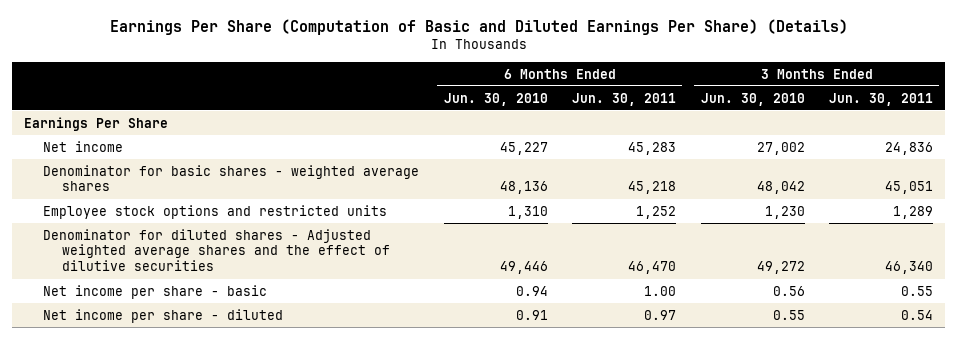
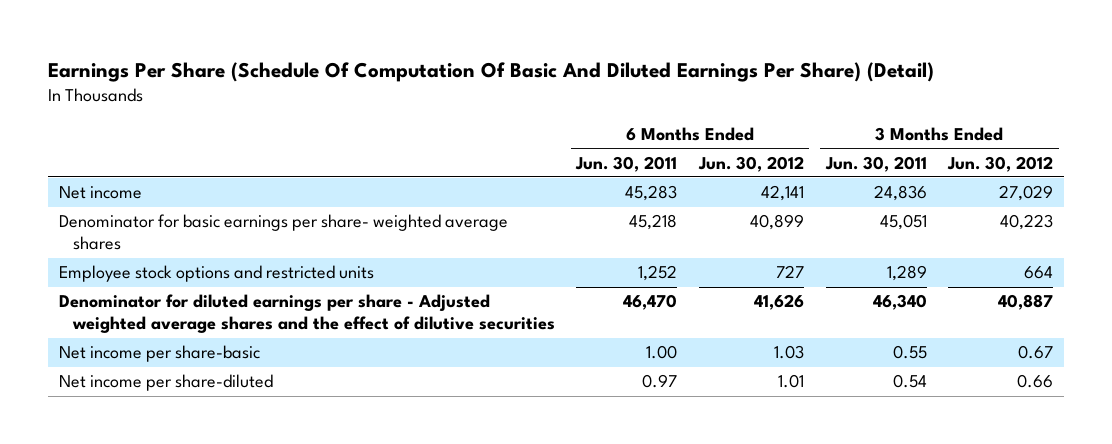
[109,18,848,35] Earnings Per Share (Computation of Basic and Diluted Earnings Per Share) (Details) -> [48,61,935,82] Earnings Per Share (Schedule Of Computation Of Basic And Diluted Earnings Per Share) (Detail)
[443,92,548,106] Jun. 30, 2010 -> none
[700,92,805,106] Jun. 30, 2010 -> none
none -> [697,155,804,172] Jun. 30, 2012
none -> [947,155,1054,172] Jun. 30, 2012
[24,116,169,131] Earnings Per Share -> none
[43,164,420,192] Denominator for basic shares - weighted average shares -> [59,214,509,251] Denominator for basic earnings per share- weighted average shares
[43,228,391,272] Denominator for diluted shares - Adjusted weighted average shares and the effect of dilutive securities -> [59,294,555,334] Denominator for diluted earnings per share - Adjusted weighted average shares and the effect of dilutive securities
[43,284,268,299] Net income per share - basic -> [59,345,261,363] Net income per share-basic
[43,308,284,323] Net income per share - diluted -> [59,374,274,392] Net income per share-diluted

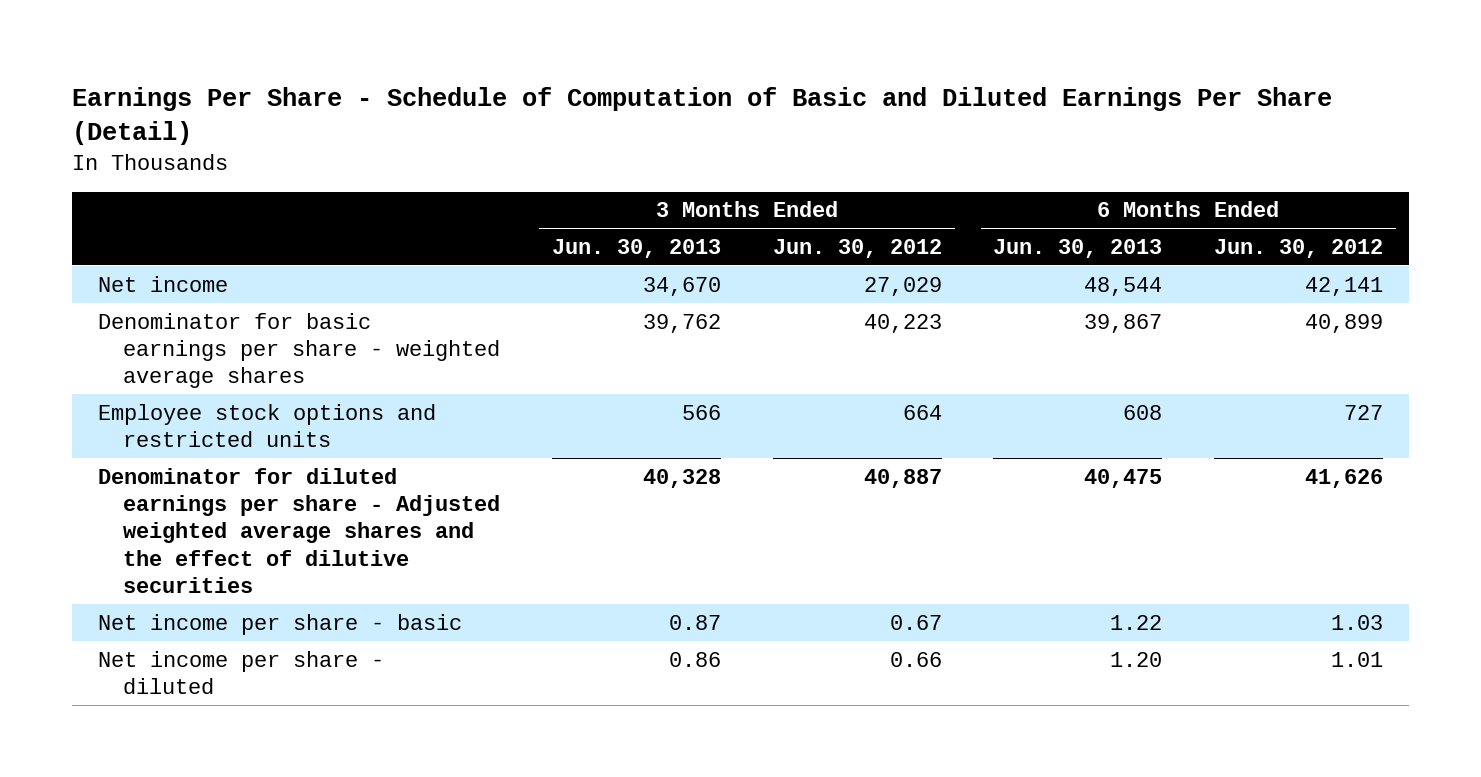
[48,61,935,82] Earnings Per Share (Schedule Of Computation Of Basic And Diluted Earnings Per Share) (Detail) -> [71,86,1332,145] Earnings Per Share - Schedule of Computation of Basic and Diluted Earnings Per Share (Detail)
[575,155,678,172] Jun. 30, 2011 -> none
[824,155,927,172] Jun. 30, 2011 -> none
none -> [552,238,722,258] Jun. 30, 2013
none -> [993,238,1163,258] Jun. 30, 2013
[59,214,509,251] Denominator for basic earnings per share- weighted average shares -> [97,312,501,389] Denominator for basic earnings per share - weighted average shares
[59,345,261,363] Net income per share-basic -> [97,613,462,635] Net income per share - basic
[59,374,274,392] Net income per share-diluted -> [97,650,384,694] Net income per share - diluted

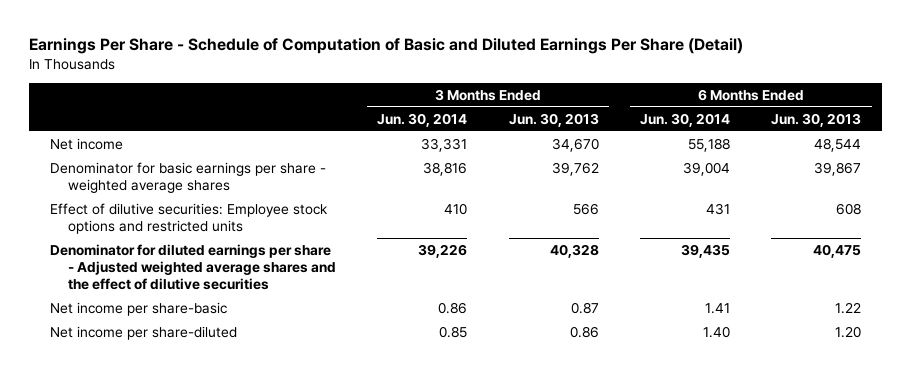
[772,238,942,258] Jun. 30, 2012 -> none
[1214,238,1384,258] Jun. 30, 2012 -> none
none -> [377,112,468,127] Jun. 30, 2014
none -> [639,112,730,127] Jun. 30, 2014
[97,403,436,447] Employee stock options and restricted units -> [49,202,328,234] Effect of dilutive securities: Employee stock options and restricted units
[97,613,462,635] Net income per share - basic -> [49,301,227,316] Net income per share-basic
[97,650,384,694] Net income per share - diluted -> [49,325,237,340] Net income per share-diluted

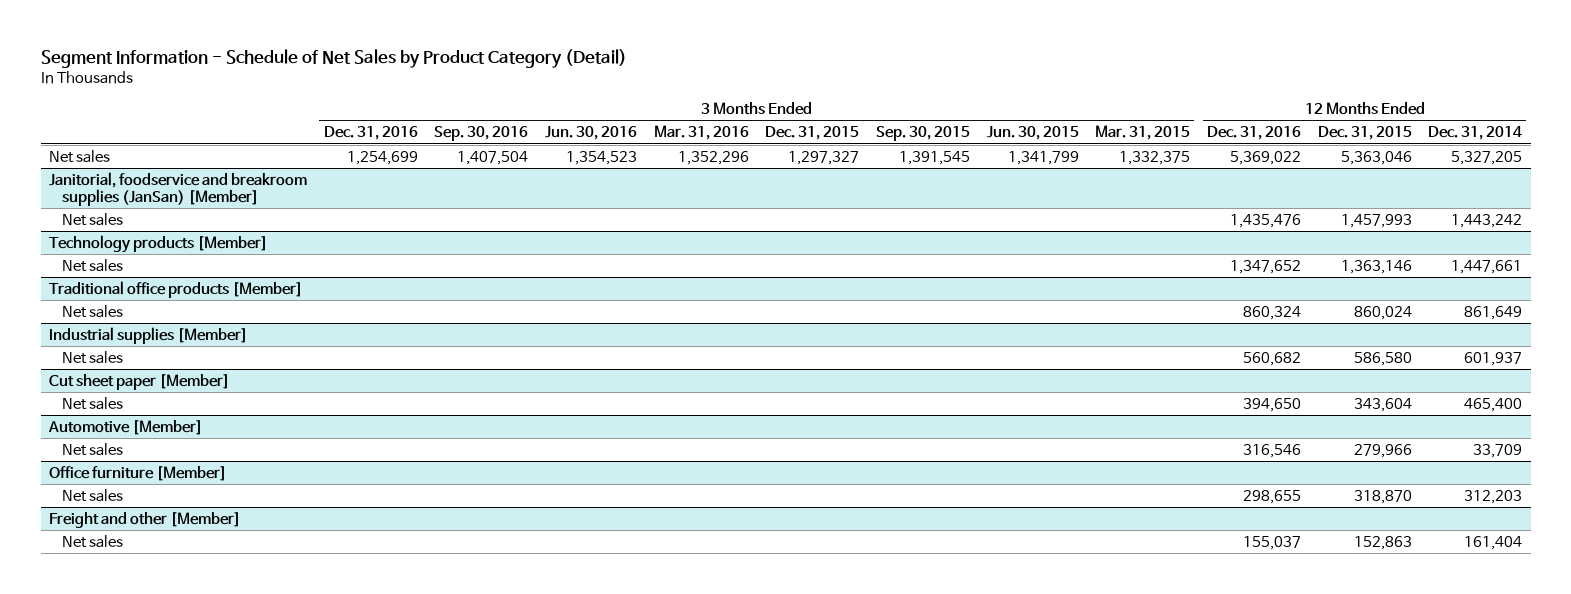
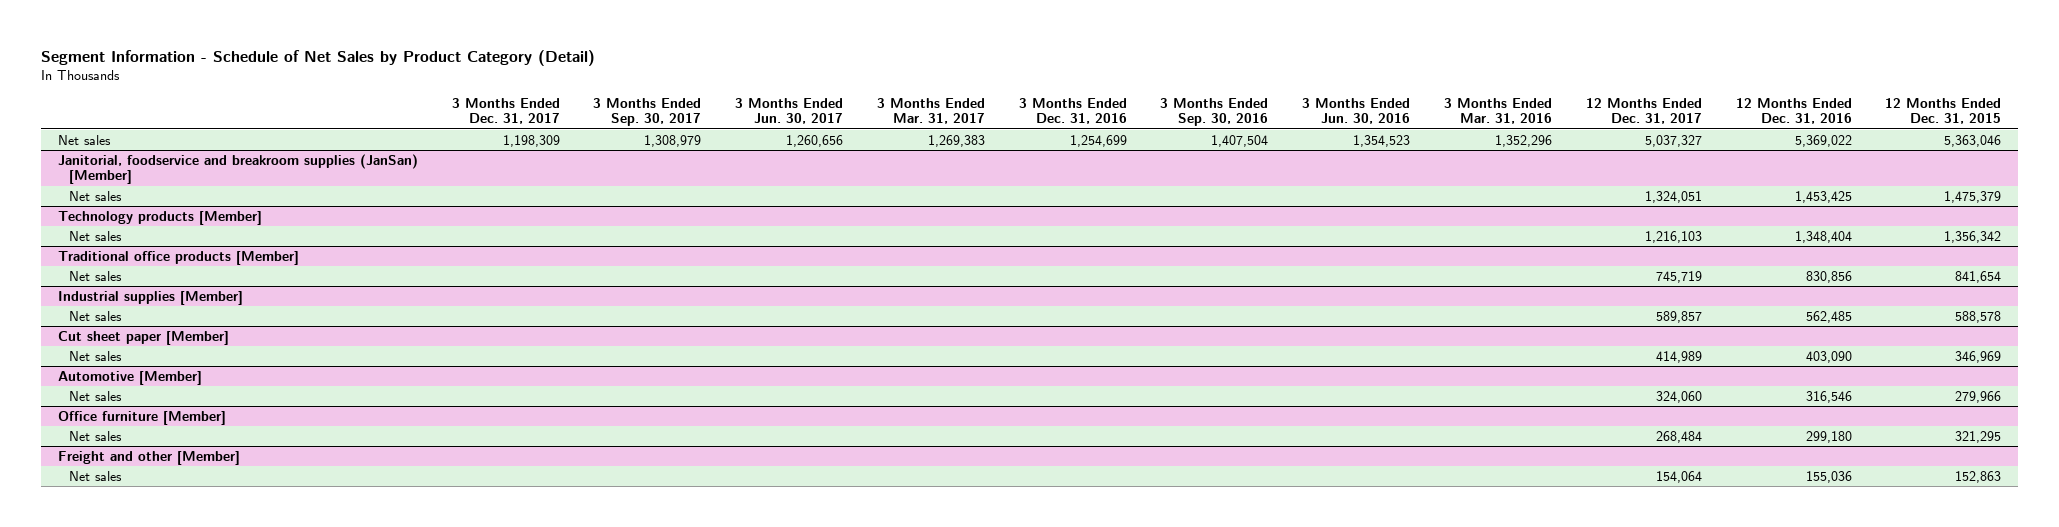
[765,126,860,141] Dec. 31, 2015 -> none
[875,126,970,142] Sep. 30, 2015 -> none
[986,126,1079,141] Jun. 30, 2015 -> none
[1095,125,1191,141] Mar. 31, 2015 -> none
[1428,126,1523,141] Dec. 31, 2014 -> none
none -> [451,97,560,125] 3 Months Ended Dec. 31, 2017
none -> [593,97,702,127] 3 Months Ended Sep. 30, 2017
none -> [735,97,844,125] 3 Months Ended Jun. 30, 2017
none -> [876,97,985,125] 3 Months Ended Mar. 31, 2017
none -> [1585,97,1702,125] 12 Months Ended Dec. 31, 2017
[1229,213,1301,228] 1,435,476 -> [1794,190,1852,203] 1,453,425
[1340,213,1412,228] 1,457,993 -> [1944,190,2002,203] 1,475,379
[1229,259,1301,274] 1,347,652 -> [1794,230,1852,243] 1,348,404
[1340,259,1412,274] 1,363,146 -> [1944,230,2002,243] 1,356,342
[1242,305,1301,320] 860,324 -> [1805,270,1852,283] 830,856
[1353,305,1412,320] 860,024 -> [1955,270,2002,283] 841,654
[1242,351,1301,366] 560,682 -> [1805,310,1852,323] 562,485
[1353,351,1412,366] 586,580 -> [1955,310,2002,323] 588,578
[1242,397,1301,412] 394,650 -> [1805,350,1852,363] 403,090
[1353,397,1412,412] 343,604 -> [1955,350,2002,363] 346,969
[1242,489,1301,504] 298,655 -> [1805,430,1852,443] 299,180
[1353,489,1412,504] 318,870 -> [1955,430,2002,443] 321,295
[1242,535,1301,550] 155,037 -> [1805,470,1852,483] 155,036

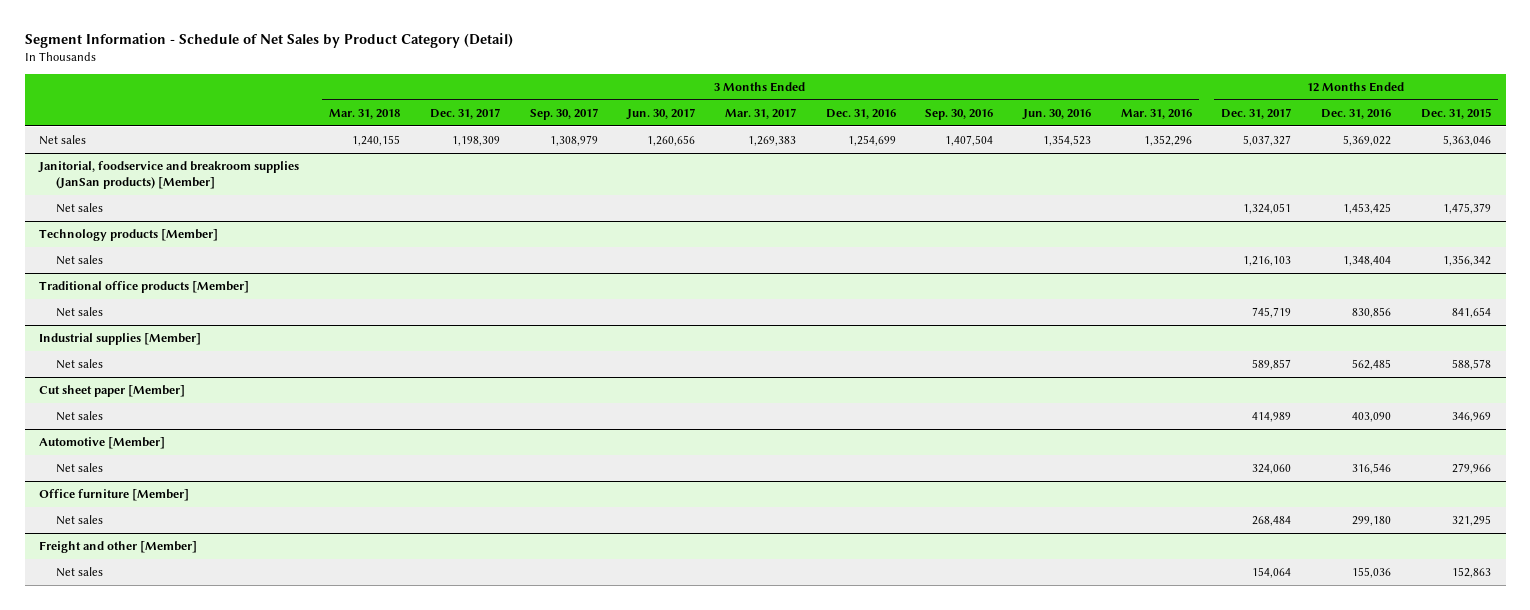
none -> [329,108,401,119] Mar. 31, 2018
[57,153,418,185] Janitorial, foodservice and breakroom supplies (JanSan) [Member] -> [38,161,300,190] Janitorial, foodservice and breakroom supplies (JanSan products) [Member]

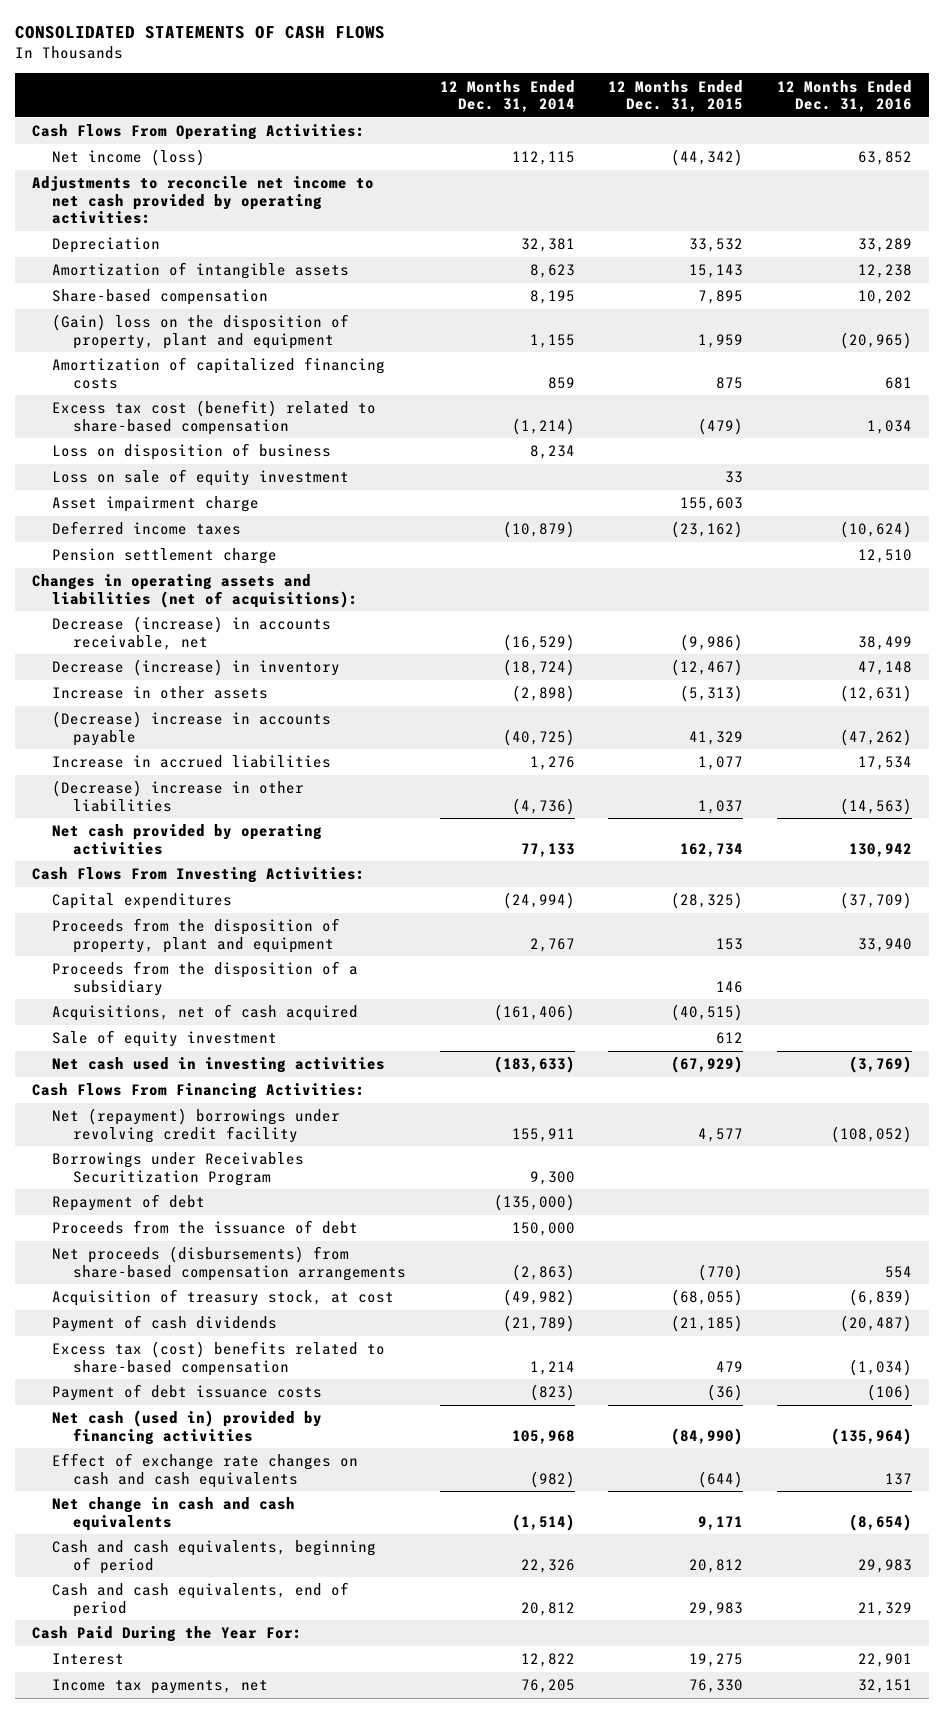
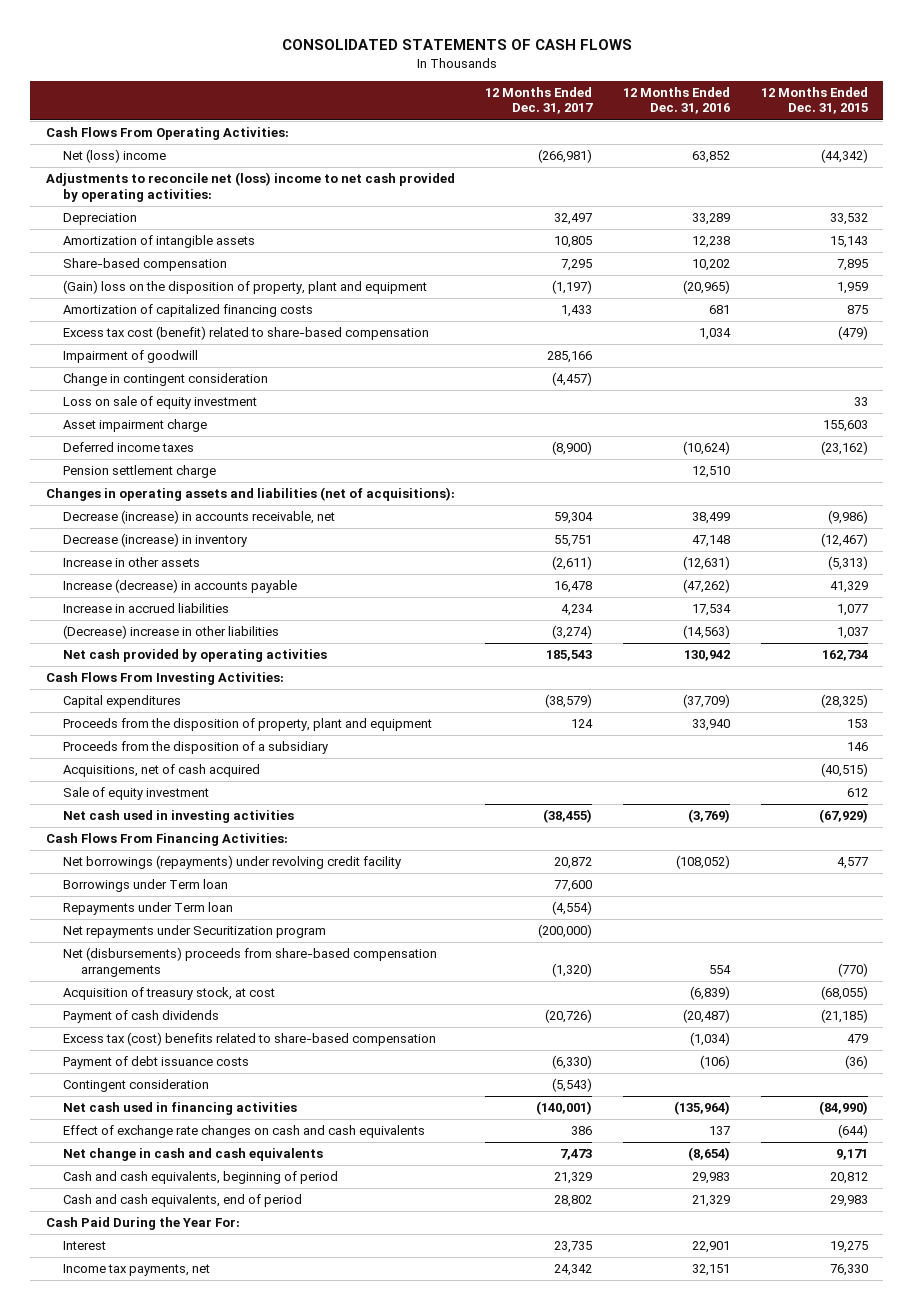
[439,79,575,112] 12 Months Ended Dec. 31, 2014 -> none
none -> [485,87,594,115] 12 Months Ended Dec. 31, 2017
[52,149,206,167] Net income (loss) -> [63,149,167,164] Net (loss) income
[32,176,375,224] Adjustments to reconcile net income to net cash provided by operating activities: -> [45,172,455,202] Adjustments to reconcile net (loss) income to net cash provided by operating activities:
[52,443,332,461] Loss on disposition of business -> none
none -> [63,350,199,364] Impairment of goodwill
none -> [63,373,269,387] Change in contingent consideration
[52,711,332,746] (Decrease) increase in accounts payable -> [63,579,298,594] Increase (decrease) in accounts payable
[52,1152,305,1186] Borrowings under Receivables Securitization Program -> none
[52,1194,206,1212] Repayment of debt -> none
[52,1220,359,1235] Proceeds from the issuance of debt -> none
[52,1108,341,1143] Net (repayment) borrowings under revolving credit facility -> [63,855,402,870] Net borrowings (repayments) under revolving credit facility
none -> [63,879,229,893] Borrowings under Term loan
none -> [63,902,234,916] Repayments under Term loan
none -> [63,925,327,939] Net repayments under Securitization program
[52,1246,406,1281] Net proceeds (disbursements) from share-based compensation arrangements -> [63,947,438,977] Net (disbursements) proceeds from share-based compensation arrangements
none -> [63,1079,210,1093] Contingent consideration
[52,1410,323,1445] Net cash (used in) provided by financing activities -> [63,1102,298,1116] Net cash used in financing activities

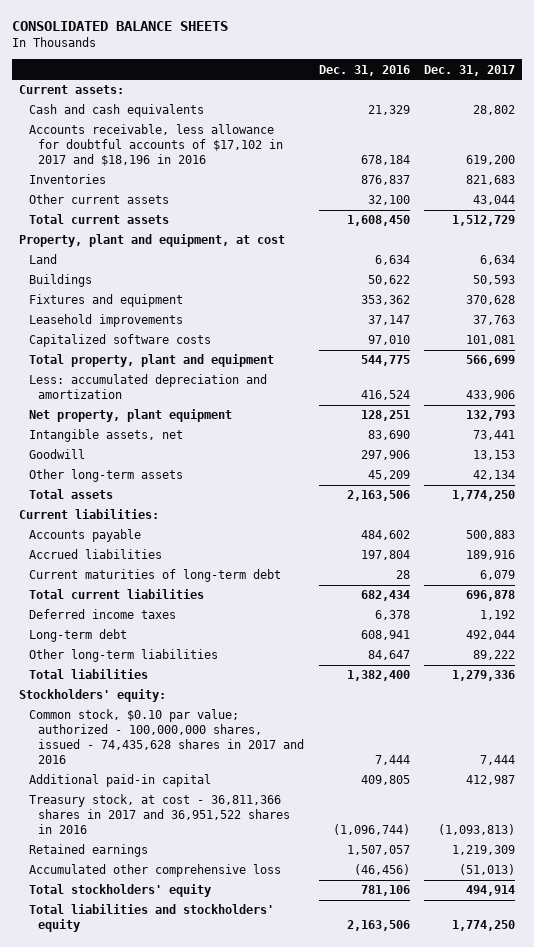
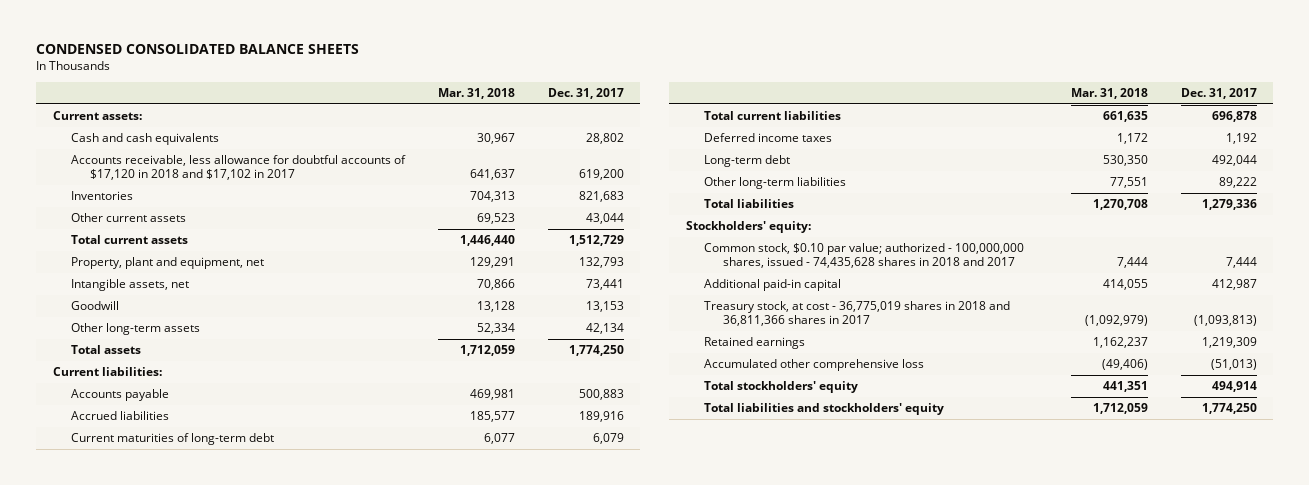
[11,20,228,31] CONSOLIDATED BALANCE SHEETS -> [36,44,360,55] CONDENSED CONSOLIDATED BALANCE SHEETS
[318,64,410,76] Dec. 31, 2016 -> none
none -> [437,88,515,100] Mar. 31, 2018
[28,124,284,167] Accounts receivable, less allowance for doubtful accounts of $17,102 in 2017 and $18,196 in 2016 -> [71,155,407,180] Accounts receivable, less allowance for doubtful accounts of $17,120 in 2018 and $17,102 in 2017
[18,234,285,248] Property, plant and equipment, at cost -> none
[28,254,57,265] Land -> none
[28,274,92,288] Buildings -> none
[28,294,183,308] Fixtures and equipment -> none
[28,314,183,328] Leasehold improvements -> none
[28,334,211,348] Capitalized software costs -> none
[28,354,274,368] Total property, plant and equipment -> none
[28,374,267,400] Less: accumulated depreciation and amortization -> none
[28,409,232,423] Net property, plant equipment -> [71,257,265,270] Property, plant and equipment, net
[28,709,305,765] Common stock, $0.10 par value; authorized - 100,000,000 shares, issued - 74,435,628 shares in 2017 and 2016 -> [704,243,1025,268] Common stock, $0.10 par value; authorized - 100,000,000 shares, issued - 74,435,628 shares in 2018 and 2017
[28,794,291,835] Treasury stock, at cost - 36,811,366 shares in 2017 and 36,951,522 shares in 2016 -> [704,301,1011,326] Treasury stock, at cost - 36,775,019 shares in 2018 and 36,811,366 shares in 2017

